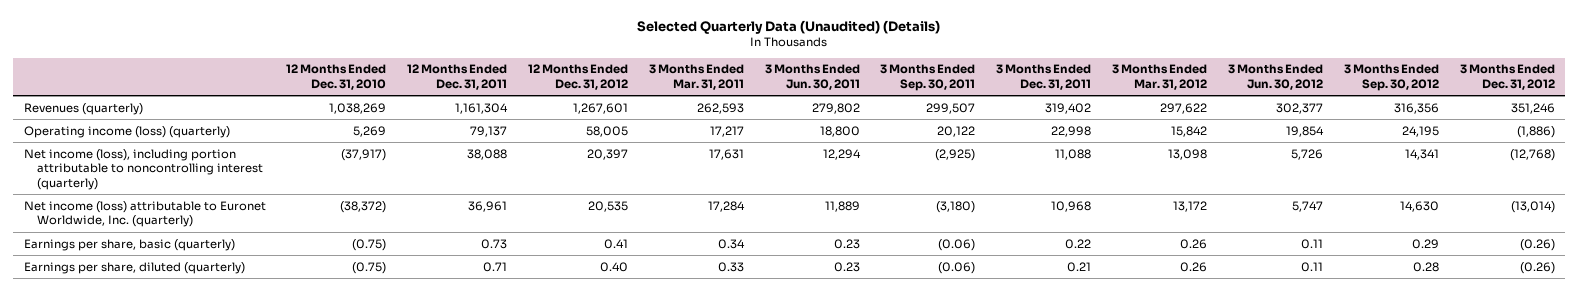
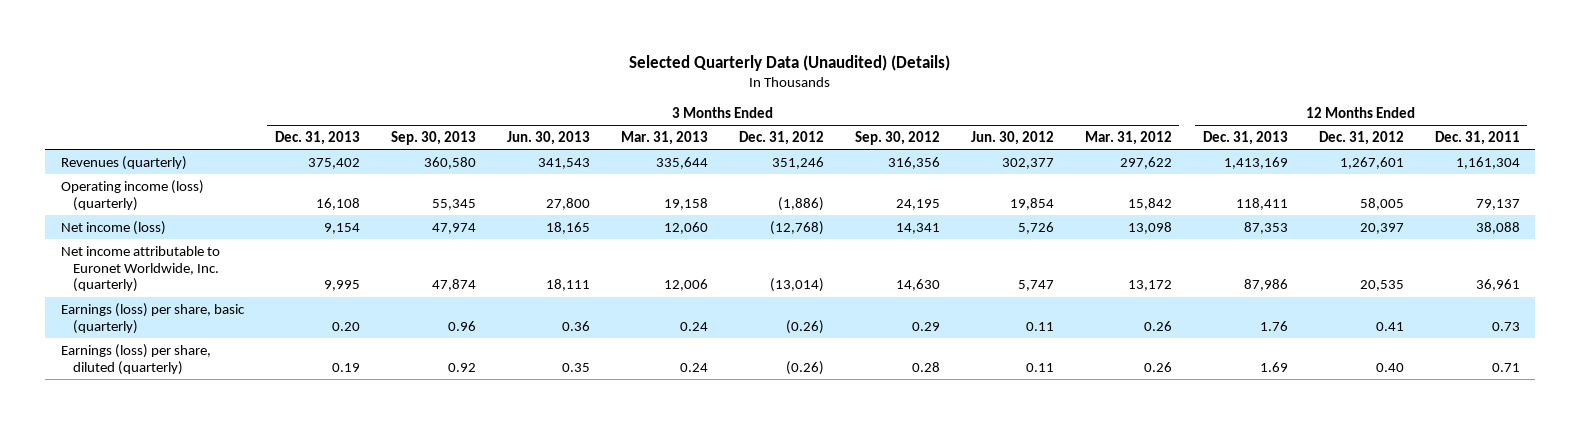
[286,64,387,91] 12 Months Ended Dec. 31, 2010 -> none
[648,64,744,91] 3 Months Ended Mar. 31, 2011 -> none
[764,64,860,91] 3 Months Ended Jun. 30, 2011 -> none
[880,64,976,92] 3 Months Ended Sep. 30, 2011 -> none
[996,64,1092,91] 3 Months Ended Dec. 31, 2011 -> none
none -> [274,131,360,146] Dec. 31, 2013
none -> [390,131,476,146] Sep. 30, 2013
none -> [506,131,590,146] Jun. 30, 2013
none -> [620,131,708,146] Mar. 31, 2013
none -> [1202,131,1288,146] Dec. 31, 2013
[23,148,264,190] Net income (loss), including portion attributable to noncontrolling interest (quarterly) -> [60,220,166,235] Net income (loss)
[23,200,266,228] Net income (loss) attributable to Euronet Worldwide, Inc. (quarterly) -> [60,245,220,293] Net income attributable to Euronet Worldwide, Inc. (quarterly)
[23,238,235,251] Earnings per share, basic (quarterly) -> [60,302,245,334] Earnings (loss) per share, basic (quarterly)
[23,261,245,274] Earnings per share, diluted (quarterly) -> [60,343,211,375] Earnings (loss) per share, diluted (quarterly)

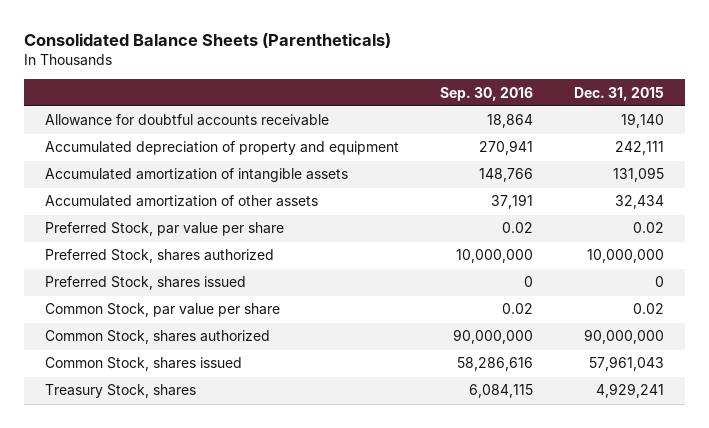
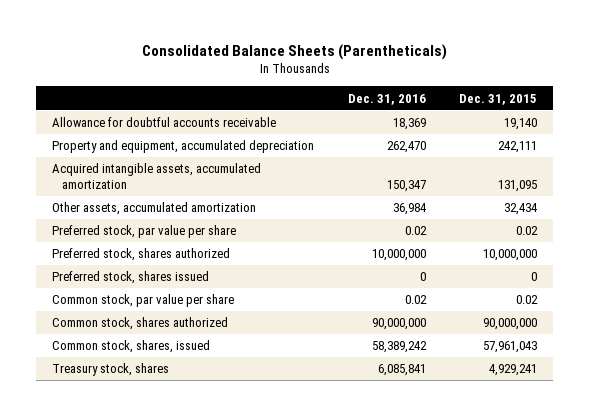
[439,86,533,101] Sep. 30, 2016 -> none
none -> [347,93,426,105] Dec. 31, 2016
[44,141,399,156] Accumulated depreciation of property and equipment -> [52,140,315,154] Property and equipment, accumulated depreciation
[44,168,348,183] Accumulated amortization of intangible assets -> [52,163,262,189] Acquired intangible assets, accumulated amortization
[44,195,318,208] Accumulated amortization of other assets -> [52,202,257,216] Other assets, accumulated amortization
[44,222,284,237] Preferred Stock, par value per share -> [52,225,237,239] Preferred stock, par value per share
[44,249,274,264] Preferred Stock, shares authorized -> [52,248,231,262] Preferred stock, shares authorized
[44,276,246,291] Preferred Stock, shares issued -> [52,271,210,285] Preferred stock, shares issued
[44,303,280,318] Common Stock, par value per share -> [52,294,235,308] Common stock, par value per share
[44,330,270,345] Common Stock, shares authorized -> [52,317,229,331] Common stock, shares authorized
[44,357,242,372] Common Stock, shares issued -> [52,340,211,354] Common stock, shares, issued
[44,384,196,399] Treasury Stock, shares -> [52,363,170,377] Treasury stock, shares

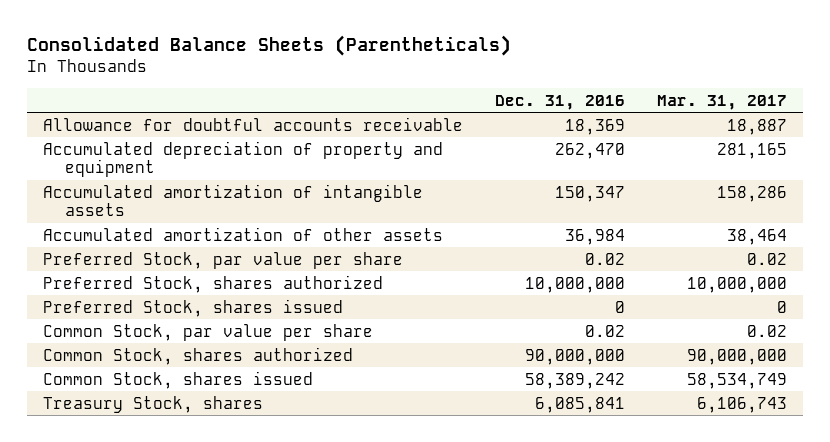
[458,93,537,105] Dec. 31, 2015 -> none
none -> [657,94,788,110] Mar. 31, 2017
[52,140,315,154] Property and equipment, accumulated depreciation -> [42,140,443,178] Accumulated depreciation of property and equipment
[52,163,262,189] Acquired intangible assets, accumulated amortization -> [42,183,423,217] Accumulated amortization of intangible assets
[52,202,257,216] Other assets, accumulated amortization -> [42,226,443,241] Accumulated amortization of other assets
[52,225,237,239] Preferred stock, par value per share -> [42,251,403,269] Preferred Stock, par value per share
[52,248,231,262] Preferred stock, shares authorized -> [42,274,383,293] Preferred Stock, shares authorized
[52,271,210,285] Preferred stock, shares issued -> [42,298,343,317] Preferred Stock, shares issued
[52,294,235,308] Common stock, par value per share -> [42,323,373,341] Common Stock, par value per share
[52,317,229,331] Common stock, shares authorized -> [42,346,353,365] Common Stock, shares authorized
[52,340,211,354] Common stock, shares, issued -> [42,370,313,389] Common Stock, shares issued
[52,363,170,377] Treasury stock, shares -> [42,395,263,413] Treasury Stock, shares

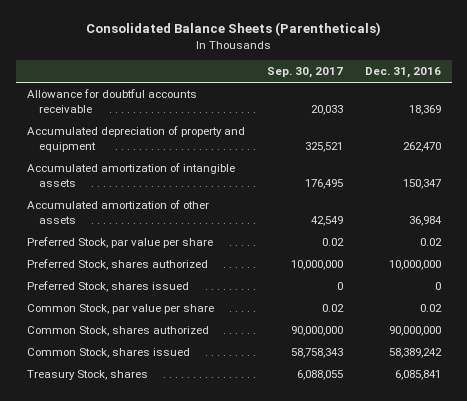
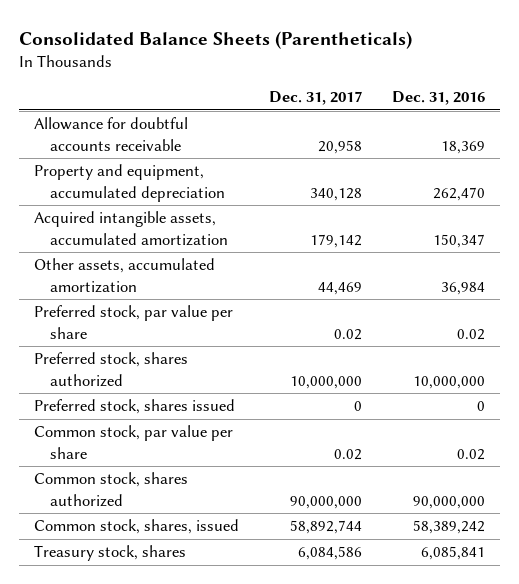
[266,67,343,79] Sep. 30, 2017 -> none
none -> [268,91,362,106] Dec. 31, 2017
[26,126,245,152] Accumulated depreciation of property and equipment -> [33,164,226,202] Property and equipment, accumulated depreciation
[26,163,235,187] Accumulated amortization of intangible assets -> [33,211,229,246] Acquired intangible assets, accumulated amortization
[26,200,209,224] Accumulated amortization of other assets -> [33,258,215,293] Other assets, accumulated amortization
[26,237,213,249] Preferred Stock, par value per share -> [33,305,233,339] Preferred stock, par value per share
[26,259,208,271] Preferred Stock, shares authorized -> [33,352,188,387] Preferred stock, shares authorized
[26,281,189,293] Preferred Stock, shares issued -> [33,399,235,415] Preferred stock, shares issued
[26,304,214,315] Common Stock, par value per share -> [33,425,233,459] Common stock, par value per share
[26,326,209,337] Common Stock, shares authorized -> [33,472,188,507] Common stock, shares authorized
[26,348,190,359] Common Stock, shares issued -> [33,519,239,535] Common stock, shares, issued
[26,370,148,381] Treasury Stock, shares -> [33,545,186,562] Treasury stock, shares

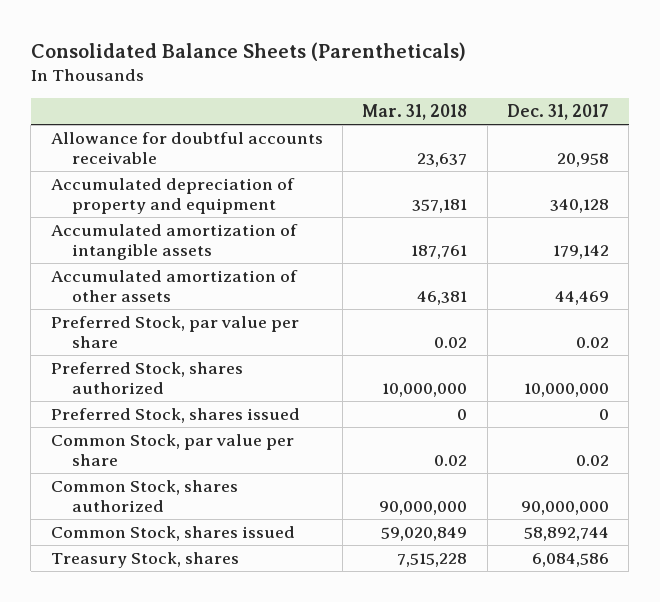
[392,91,486,106] Dec. 31, 2016 -> none
none -> [362,104,468,121] Mar. 31, 2018
[33,164,226,202] Property and equipment, accumulated depreciation -> [50,177,295,215] Accumulated depreciation of property and equipment
[33,211,229,246] Acquired intangible assets, accumulated amortization -> [50,223,298,261] Accumulated amortization of intangible assets
[33,258,215,293] Other assets, accumulated amortization -> [50,269,298,303] Accumulated amortization of other assets
[33,305,233,339] Preferred stock, par value per share -> [50,315,299,349] Preferred Stock, par value per share
[33,352,188,387] Preferred stock, shares authorized -> [50,361,243,395] Preferred Stock, shares authorized
[33,399,235,415] Preferred stock, shares issued -> [50,407,300,423] Preferred Stock, shares issued
[33,425,233,459] Common stock, par value per share -> [50,433,294,467] Common Stock, par value per share
[33,472,188,507] Common stock, shares authorized -> [50,479,238,513] Common Stock, shares authorized
[33,519,239,535] Common stock, shares, issued -> [50,525,295,541] Common Stock, shares issued
[33,545,186,562] Treasury stock, shares -> [50,551,239,568] Treasury Stock, shares

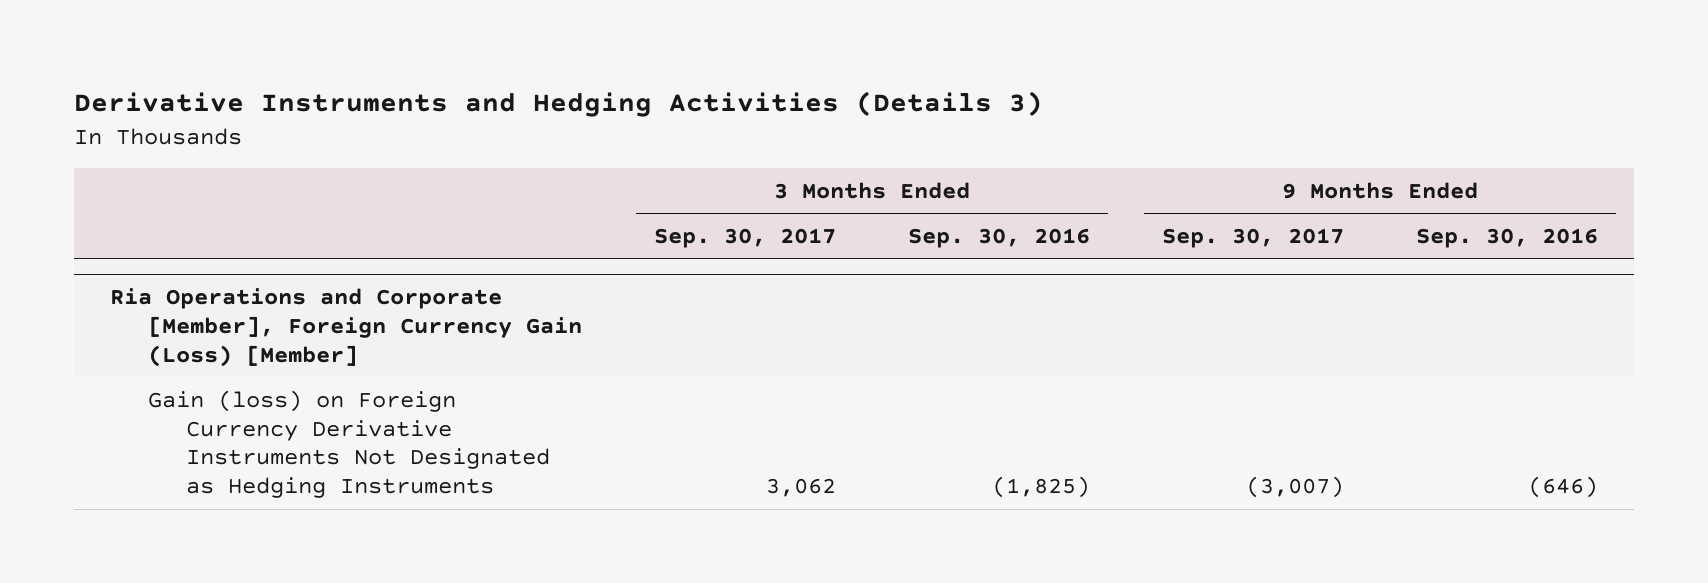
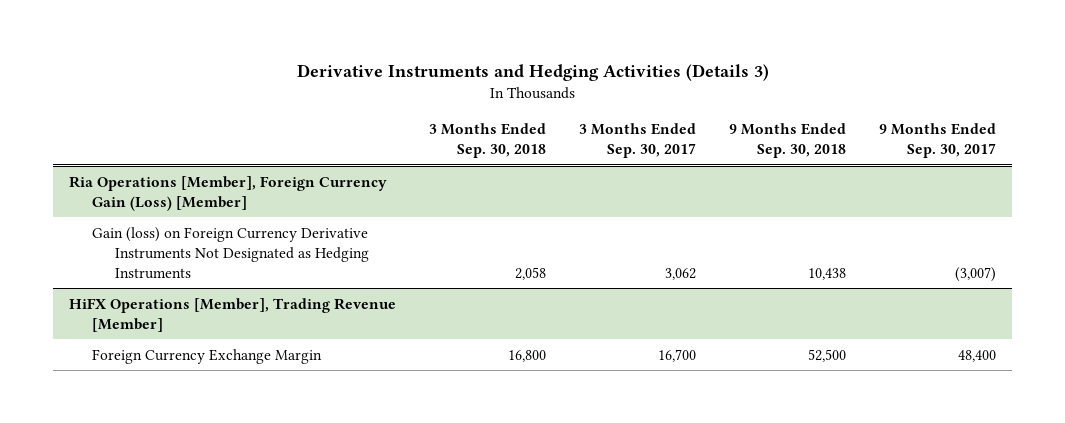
[907,228,1090,249] Sep. 30, 2016 -> none
[1416,228,1599,249] Sep. 30, 2016 -> none
none -> [429,123,547,159] 3 Months Ended Sep. 30, 2018
none -> [729,123,847,159] 9 Months Ended Sep. 30, 2018
[109,288,582,367] Ria Operations and Corporate [Member], Foreign Currency Gain (Loss) [Member] -> [69,175,388,211] Ria Operations [Member], Foreign Currency Gain (Loss) [Member]
none -> [69,297,397,332] HiFX Operations [Member], Trading Revenue [Member]
none -> [91,348,322,364] Foreign Currency Exchange Margin

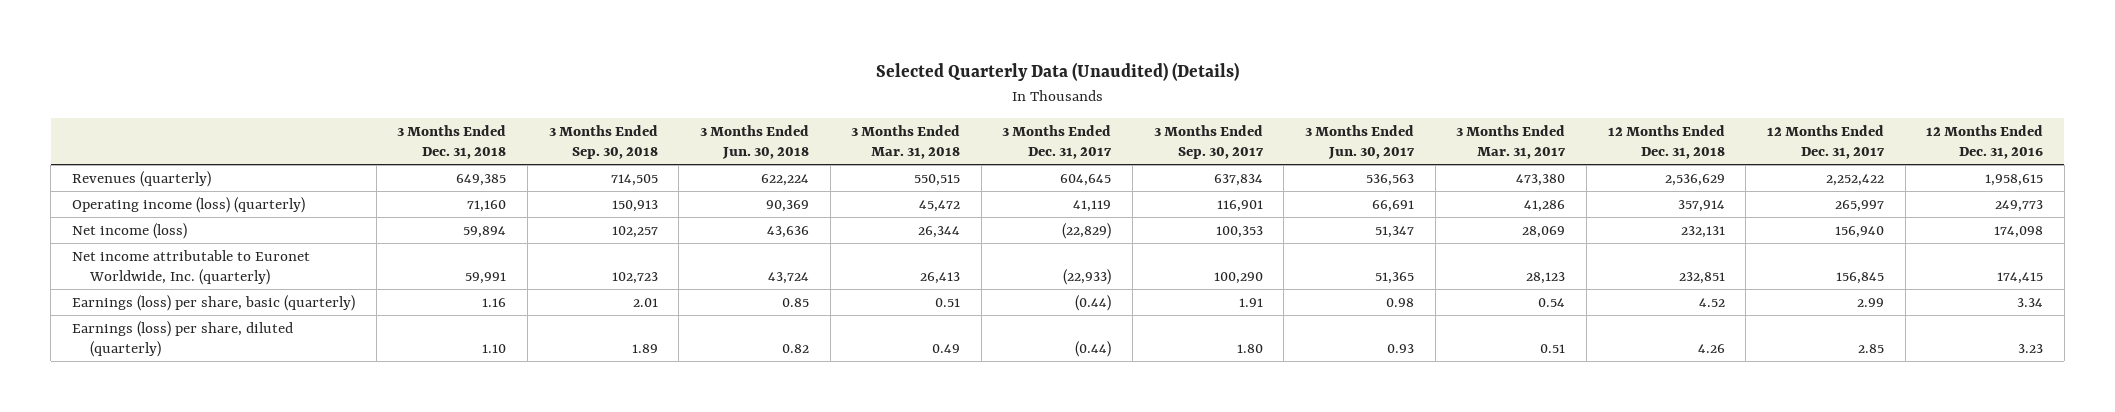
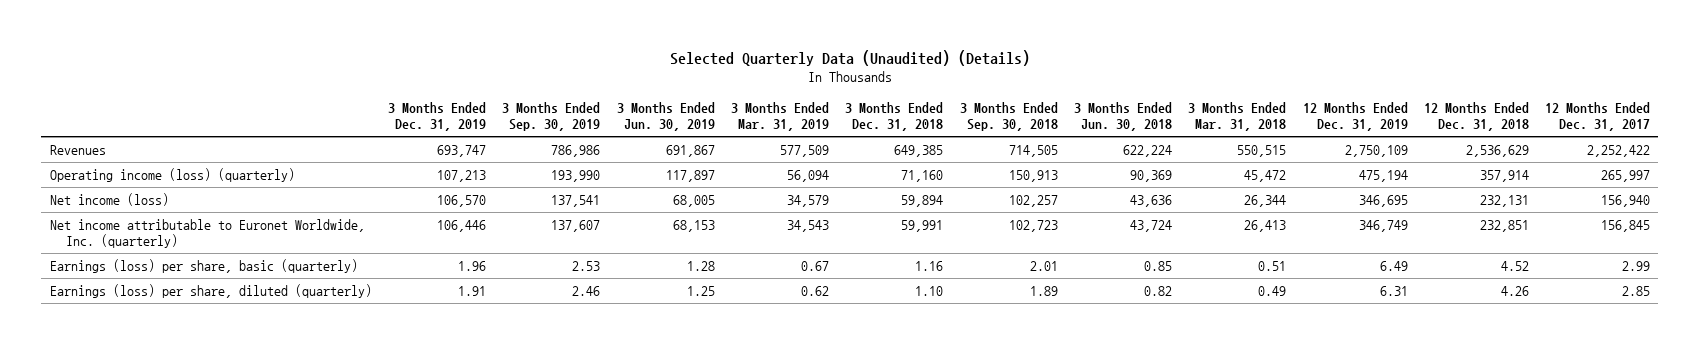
[1002,124,1113,159] 3 Months Ended Dec. 31, 2017 -> none
[1153,124,1264,159] 3 Months Ended Sep. 30, 2017 -> none
[1305,124,1416,159] 3 Months Ended Jun. 30, 2017 -> none
[1456,124,1567,159] 3 Months Ended Mar. 31, 2017 -> none
[1926,124,2044,159] 12 Months Ended Dec. 31, 2016 -> none
none -> [387,102,486,132] 3 Months Ended Dec. 31, 2019
none -> [502,102,601,132] 3 Months Ended Sep. 30, 2019
none -> [616,102,715,132] 3 Months Ended Jun. 30, 2019
none -> [730,102,829,132] 3 Months Ended Mar. 31, 2019
none -> [1302,102,1408,132] 12 Months Ended Dec. 31, 2019
[72,170,212,187] Revenues (quarterly) -> [49,145,106,156] Revenues

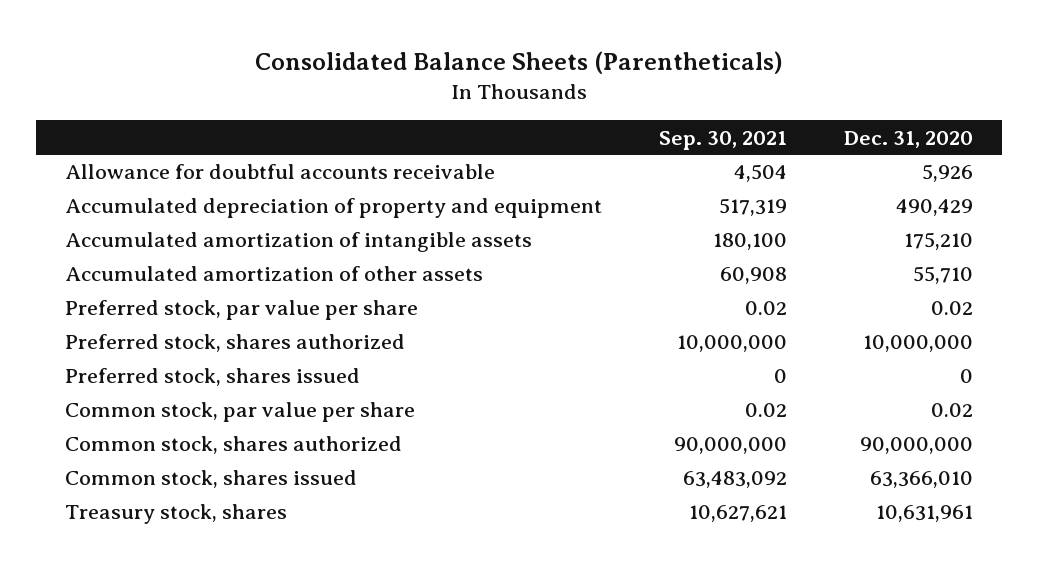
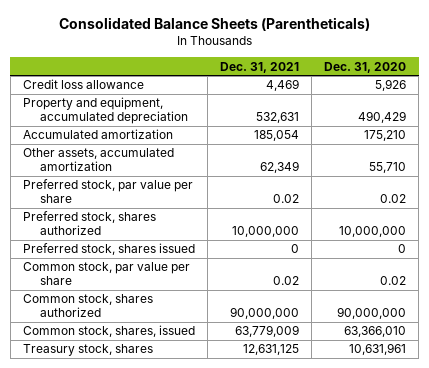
[659,130,788,150] Sep. 30, 2021 -> none
none -> [220,61,300,73] Dec. 31, 2021
[65,164,496,180] Allowance for doubtful accounts receivable -> [22,79,144,90] Credit loss allowance
[65,198,603,219] Accumulated depreciation of property and equipment -> [22,97,188,125] Property and equipment, accumulated depreciation
[65,232,533,253] Accumulated amortization of intangible assets -> [22,129,173,140] Accumulated amortization
[65,266,484,282] Accumulated amortization of other assets -> [22,148,174,172] Other assets, accumulated amortization
[65,470,358,489] Common stock, shares issued -> [22,325,195,338] Common stock, shares, issued

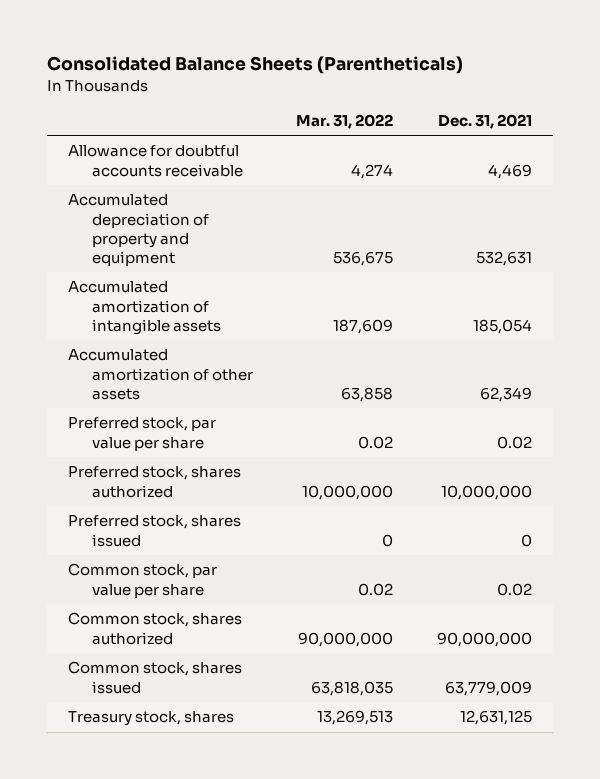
[324,61,407,73] Dec. 31, 2020 -> none
none -> [296,113,394,129] Mar. 31, 2022
[22,79,144,90] Credit loss allowance -> [68,145,243,177] Allowance for doubtful accounts receivable
[22,97,188,125] Property and equipment, accumulated depreciation -> [68,194,209,267] Accumulated depreciation of property and equipment
[22,129,173,140] Accumulated amortization -> [68,281,221,335] Accumulated amortization of intangible assets
[22,148,174,172] Other assets, accumulated amortization -> [68,349,253,400] Accumulated amortization of other assets
[22,325,195,338] Common stock, shares, issued -> [68,661,243,694] Common stock, shares issued

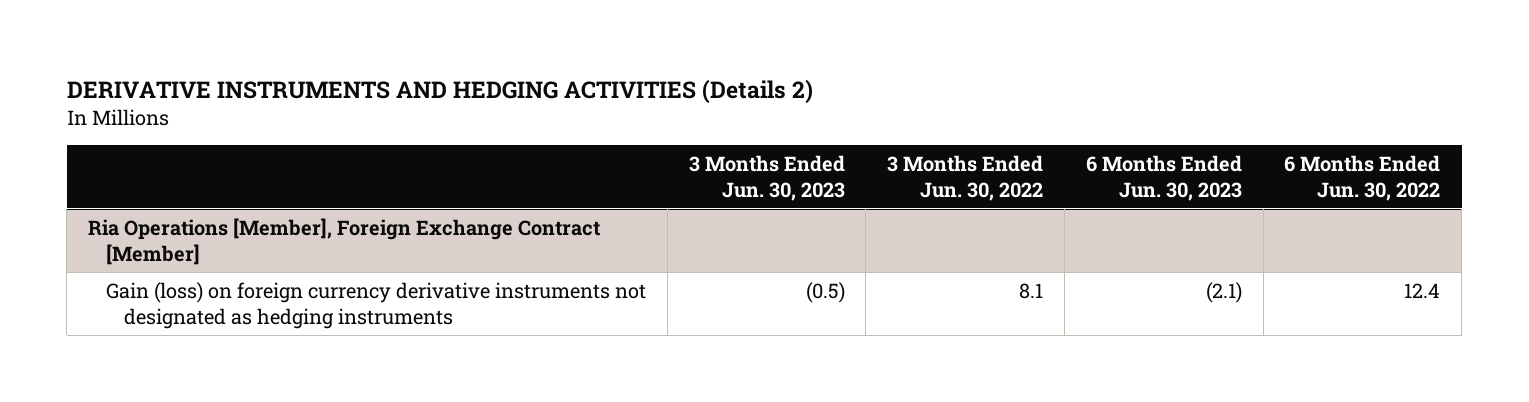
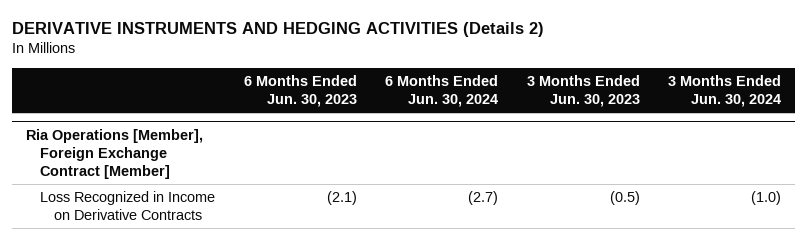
[887,154,1044,201] 3 Months Ended Jun. 30, 2022 -> none
[1284,154,1441,201] 6 Months Ended Jun. 30, 2022 -> none
none -> [385,74,499,107] 6 Months Ended Jun. 30, 2024
none -> [668,74,782,107] 3 Months Ended Jun. 30, 2024
[105,281,646,329] Gain (loss) on foreign currency derivative instruments not designated as hedging instruments -> [40,191,216,221] Loss Recognized in Income on Derivative Contracts

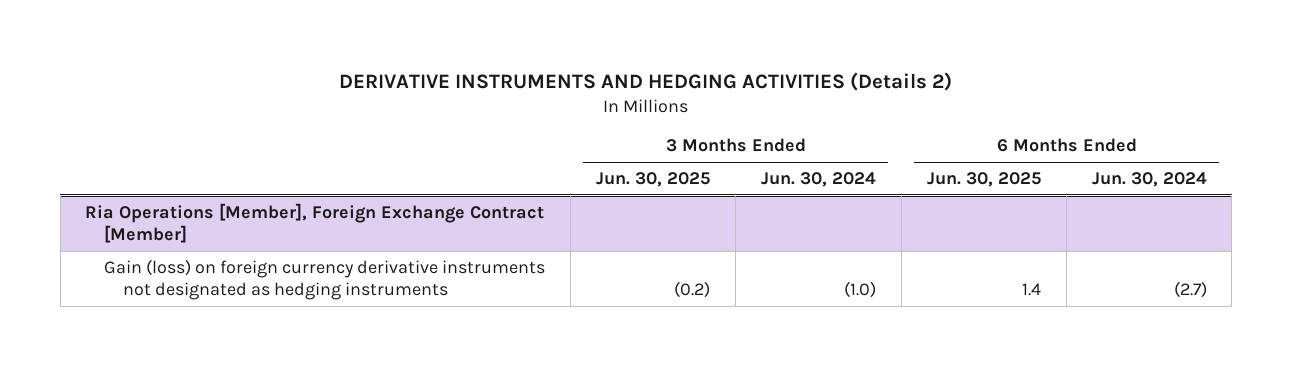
[243,74,357,107] 6 Months Ended Jun. 30, 2023 -> none
[526,74,640,107] 3 Months Ended Jun. 30, 2023 -> none
none -> [595,172,710,188] Jun. 30, 2025
none -> [926,172,1041,188] Jun. 30, 2025
[40,191,216,221] Loss Recognized in Income on Derivative Contracts -> [104,258,546,301] Gain (loss) on foreign currency derivative instruments not designated as hedging instruments

